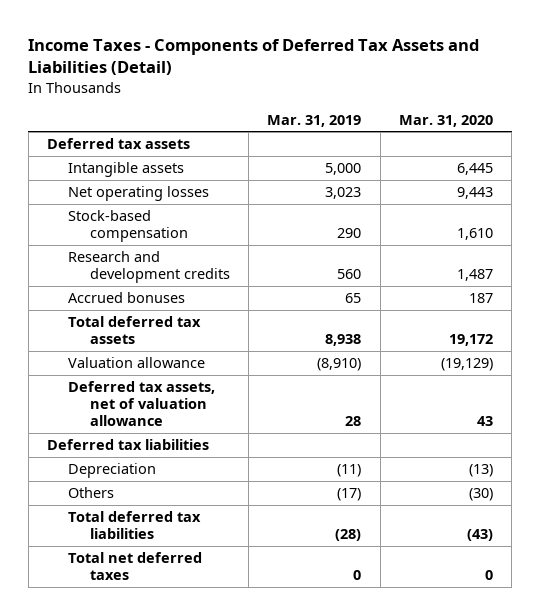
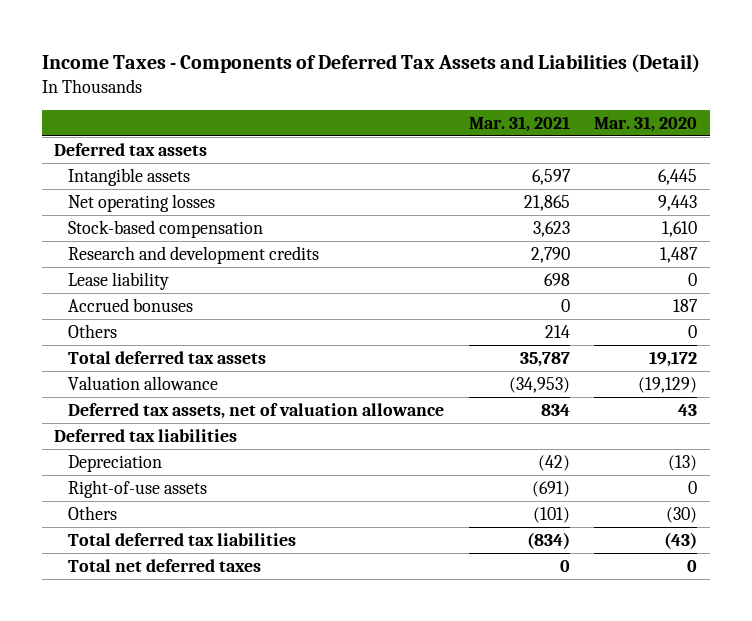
[267,114,362,127] Mar. 31, 2019 -> none
none -> [468,115,570,132] Mar. 31, 2021
none -> [68,271,170,290] Lease liability
none -> [68,323,118,338] Others
none -> [68,479,208,498] Right-of-use assets

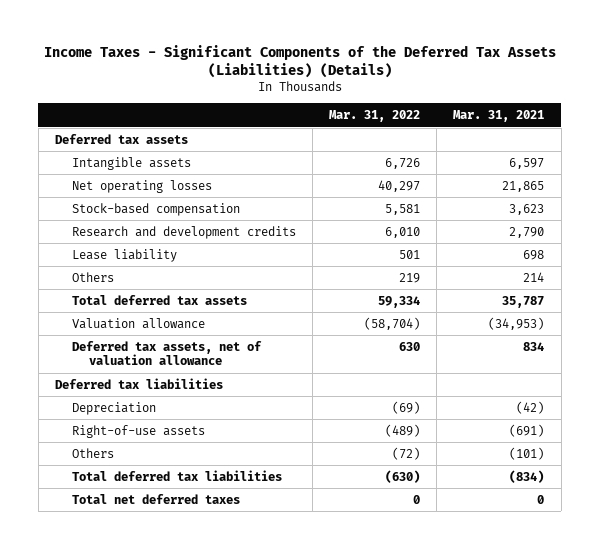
[42,54,701,74] Income Taxes - Components of Deferred Tax Assets and Liabilities (Detail) -> [43,44,556,79] Income Taxes - Significant Components of the Deferred Tax Assets (Liabilities) (Details)
[594,115,698,132] Mar. 31, 2020 -> none
none -> [329,110,421,123] Mar. 31, 2022
[68,297,194,312] Accrued bonuses -> none

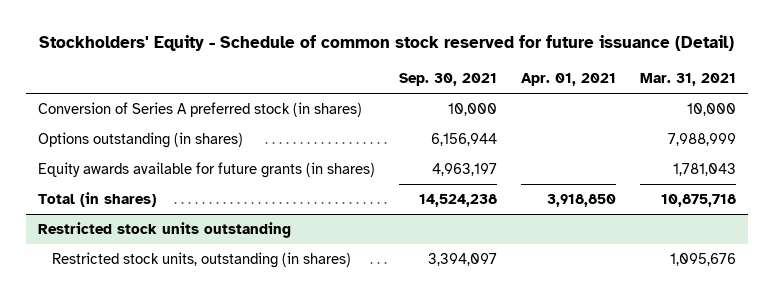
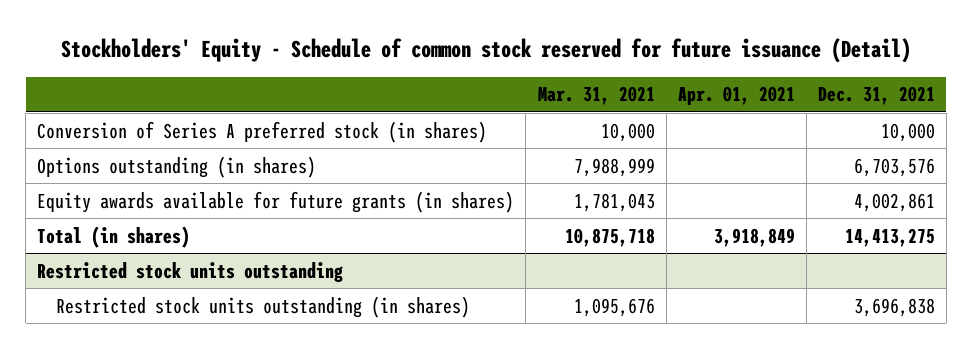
[398,73,497,87] Sep. 30, 2021 -> none
none -> [817,86,935,106] Dec. 31, 2021
[546,194,616,208] 3,918,850 -> [713,227,795,247] 3,918,849
[51,252,351,269] Restricted stock units, outstanding (in shares) -> [55,295,470,318] Restricted stock units outstanding (in shares)

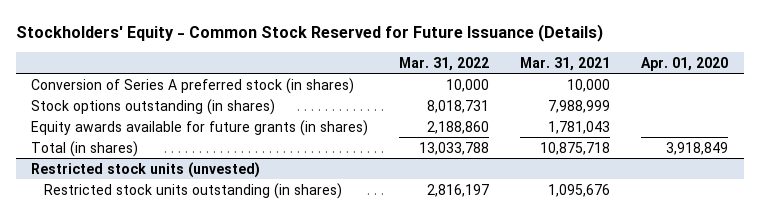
[61,37,912,63] Stockholders' Equity - Schedule of common stock reserved for future issuance (Detail) -> [15,23,603,42] Stockholders' Equity - Common Stock Reserved for Future Issuance (Details)
[677,86,795,106] Apr. 01, 2021 -> none
[817,86,935,106] Dec. 31, 2021 -> none
none -> [399,56,490,71] Mar. 31, 2022
none -> [641,56,729,71] Apr. 01, 2020
[37,155,317,178] Options outstanding (in shares) -> [31,98,276,115] Stock options outstanding (in shares)
[37,261,344,282] Restricted stock units outstanding -> [31,161,261,178] Restricted stock units (unvested)

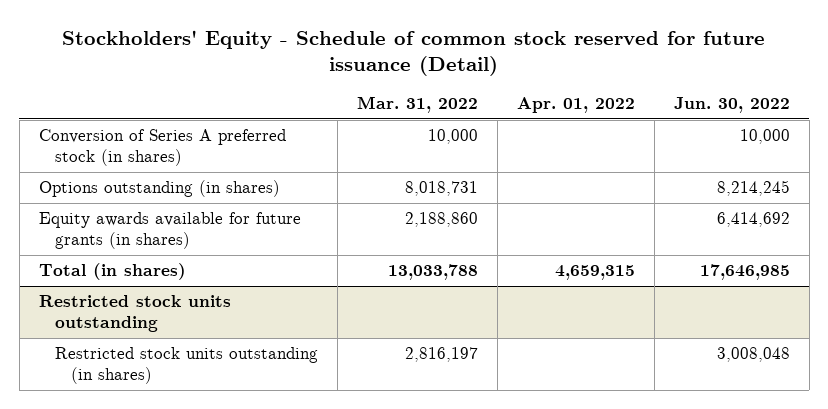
[15,23,603,42] Stockholders' Equity - Common Stock Reserved for Future Issuance (Details) -> [62,30,766,77] Stockholders' Equity - Schedule of common stock reserved for future issuance (Detail)
[520,56,611,71] Mar. 31, 2021 -> none
[641,56,729,71] Apr. 01, 2020 -> none
none -> [516,97,635,114] Apr. 01, 2022
none -> [673,97,790,114] Jun. 30, 2022
[31,98,276,115] Stock options outstanding (in shares) -> [38,180,280,198] Options outstanding (in shares)
[31,161,261,178] Restricted stock units (unvested) -> [38,295,231,333] Restricted stock units outstanding

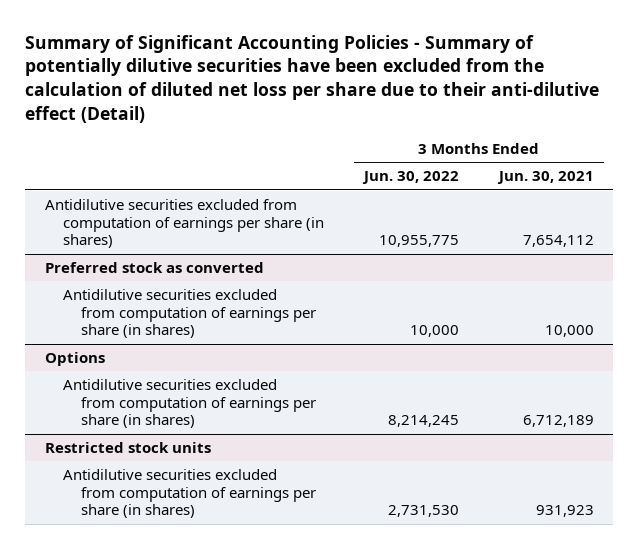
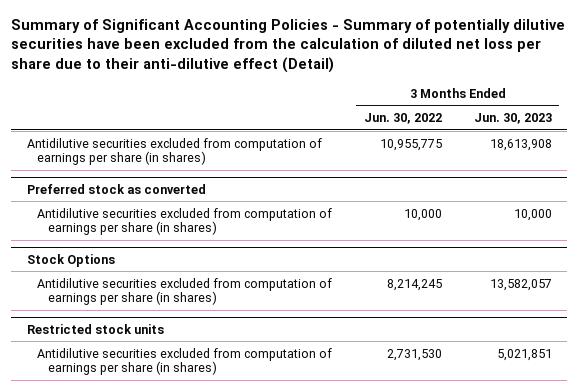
[496,171,594,185] Jun. 30, 2021 -> none
none -> [473,112,552,124] Jun. 30, 2023
[45,352,106,367] Options -> [26,253,115,267] Stock Options

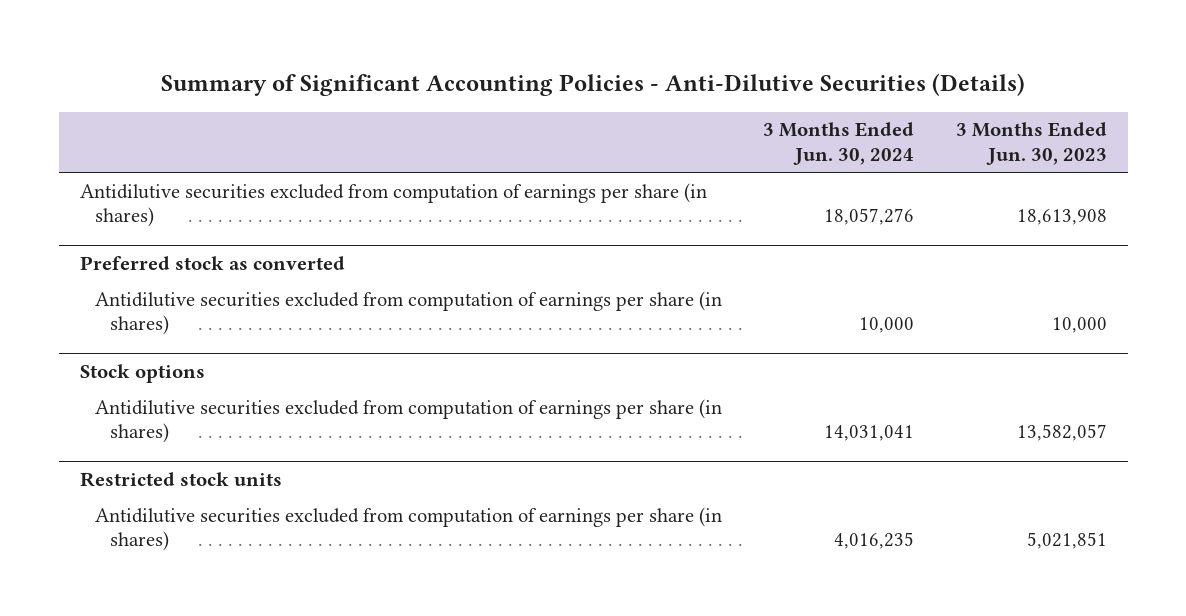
[10,19,565,73] Summary of Significant Accounting Policies - Summary of potentially dilutive securities have been excluded from the calculation of diluted net loss per share due to their anti-dilutive effect (Detail) -> [161,73,1026,97] Summary of Significant Accounting Policies - Anti-Dilutive Securities (Details)
[363,112,442,124] Jun. 30, 2022 -> none
none -> [763,122,915,166] 3 Months Ended Jun. 30, 2024
[26,253,115,267] Stock Options -> [79,363,205,383] Stock options

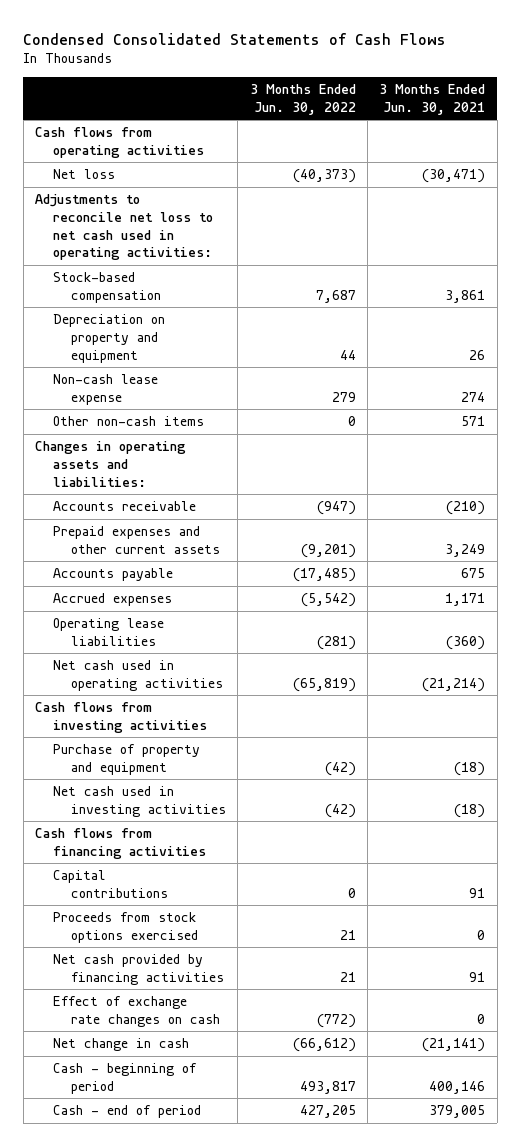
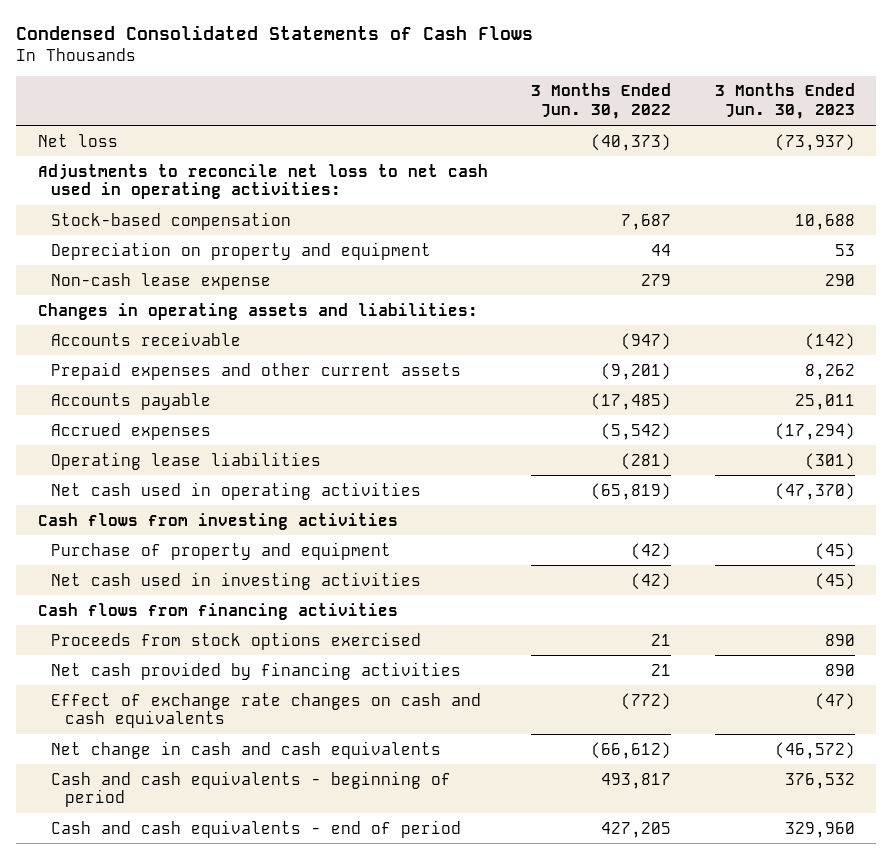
[379,84,486,115] 3 Months Ended Jun. 30, 2021 -> none
none -> [714,83,855,120] 3 Months Ended Jun. 30, 2023
[34,127,204,158] Cash flows from operating activities -> none
[52,416,204,427] Other non-cash items -> none
[52,870,168,898] Capital contributions -> none
[52,996,220,1027] Effect of exchange rate changes on cash -> [51,692,482,729] Effect of exchange rate changes on cash and cash equivalents
[52,1038,189,1052] Net change in cash -> [51,740,442,759] Net change in cash and cash equivalents
[52,1063,197,1094] Cash - beginning of period -> [51,770,452,808] Cash and cash equivalents - beginning of period
[52,1105,201,1119] Cash - end of period -> [51,819,462,838] Cash and cash equivalents - end of period

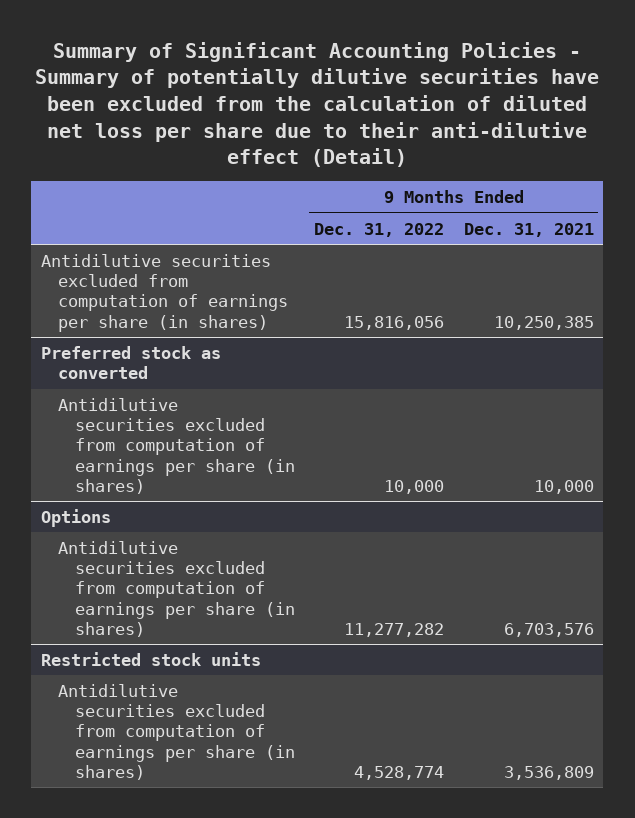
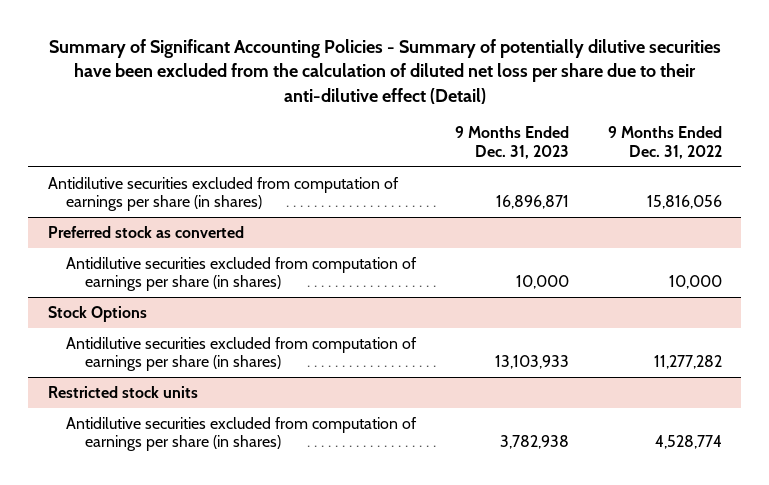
[463,222,594,237] Dec. 31, 2021 -> none
none -> [454,126,569,159] 9 Months Ended Dec. 31, 2023
[41,508,112,527] Options -> [47,305,147,322] Stock Options

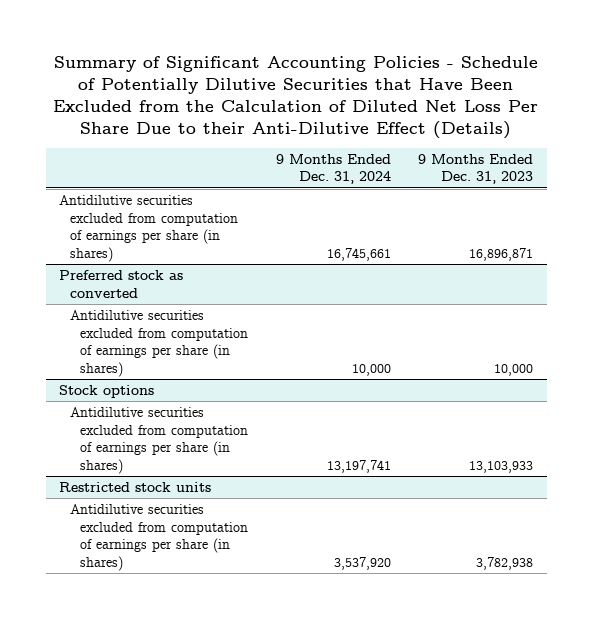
[48,38,721,104] Summary of Significant Accounting Policies - Summary of potentially dilutive securities have been excluded from the calculation of diluted net loss per share due to their anti-dilutive effect (Detail) -> [53,55,539,139] Summary of Significant Accounting Policies - Schedule of Potentially Dilutive Securities that Have Been Excluded from the Calculation of Diluted Net Loss Per Share Due to their Anti-Dilutive Effect (Details)
[607,126,722,159] 9 Months Ended Dec. 31, 2022 -> none
none -> [275,153,391,185] 9 Months Ended Dec. 31, 2024
[47,305,147,322] Stock Options -> [59,385,155,399] Stock options

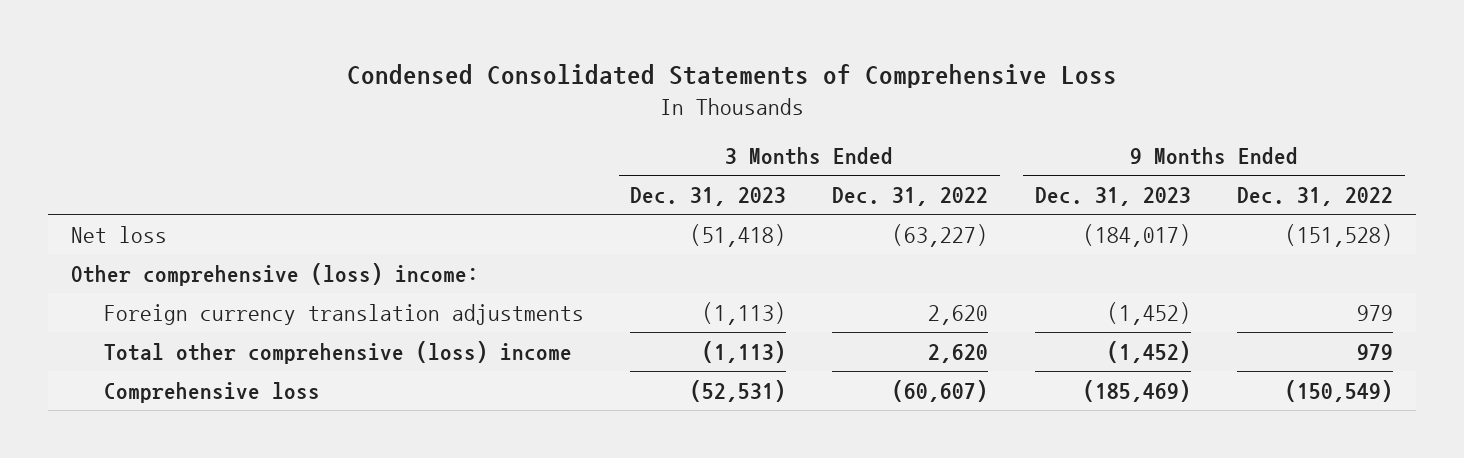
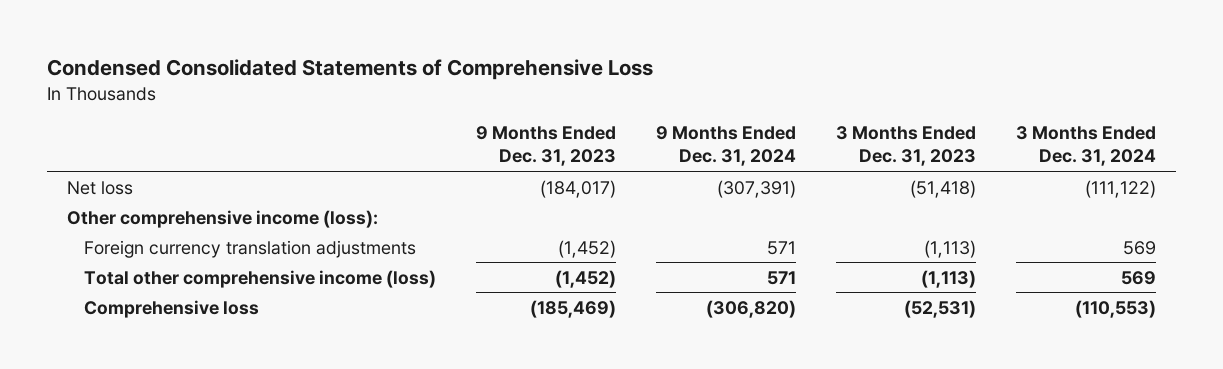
[832,187,989,207] Dec. 31, 2022 -> none
[1236,187,1393,207] Dec. 31, 2022 -> none
none -> [656,126,797,167] 9 Months Ended Dec. 31, 2024
none -> [1016,126,1157,167] 3 Months Ended Dec. 31, 2024
[70,262,479,286] Other comprehensive (loss) income: -> [67,209,379,228] Other comprehensive income (loss):
[103,340,572,364] Total other comprehensive (loss) income -> [83,269,436,288] Total other comprehensive income (loss)

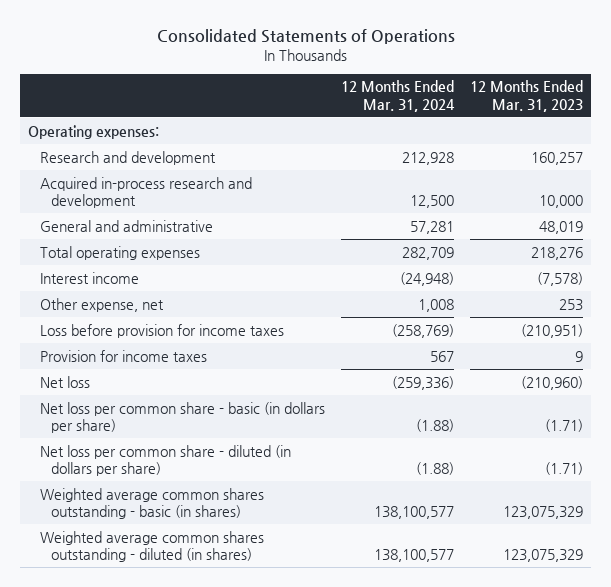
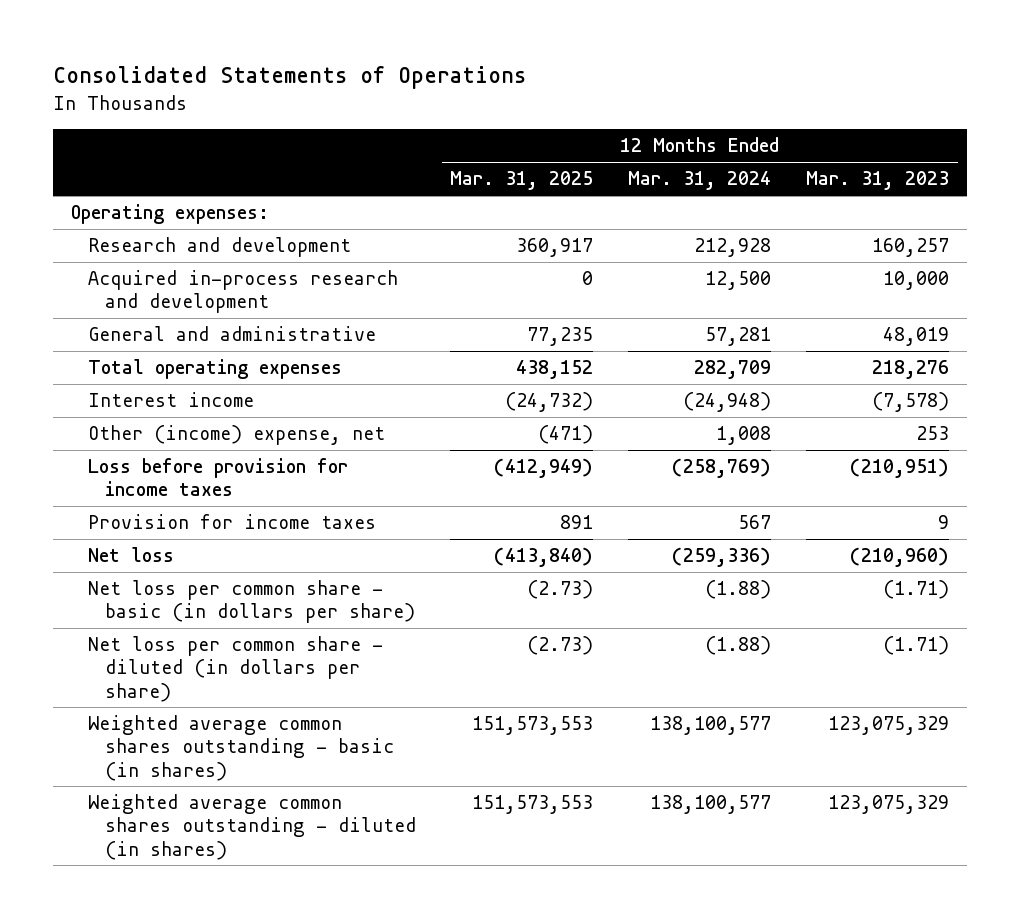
none -> [450,171,594,191] Mar. 31, 2025
[39,297,164,312] Other expense, net -> [87,425,385,446] Other (income) expense, net

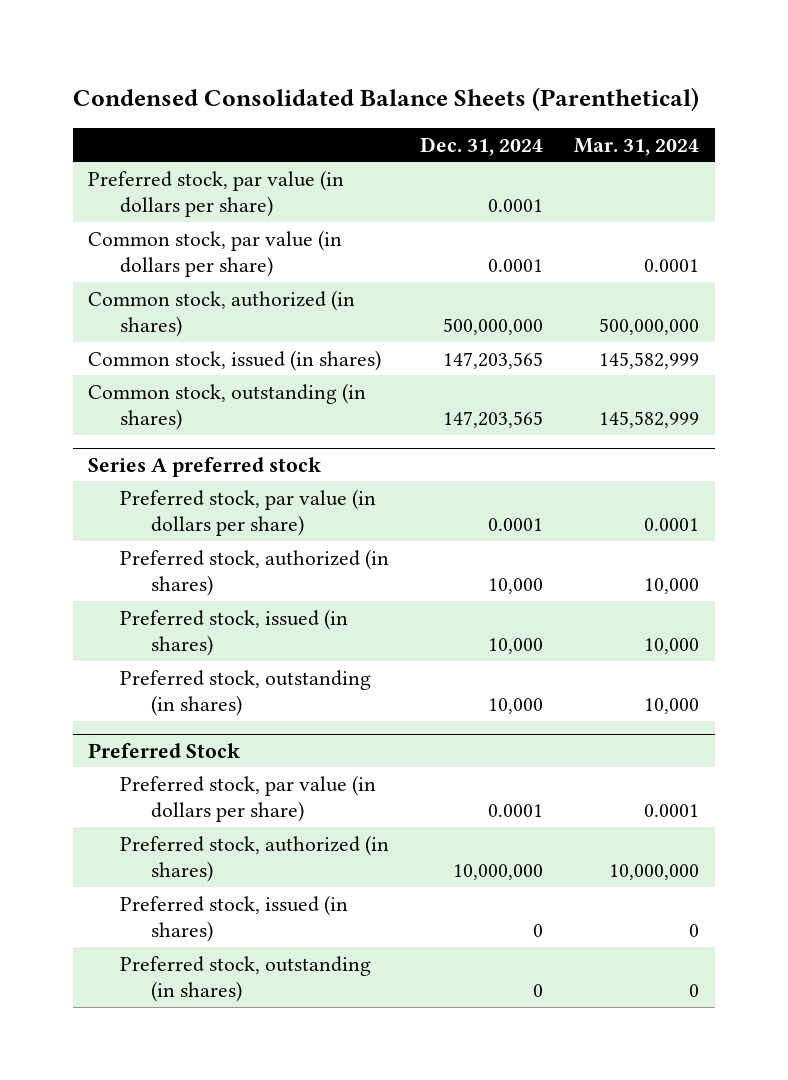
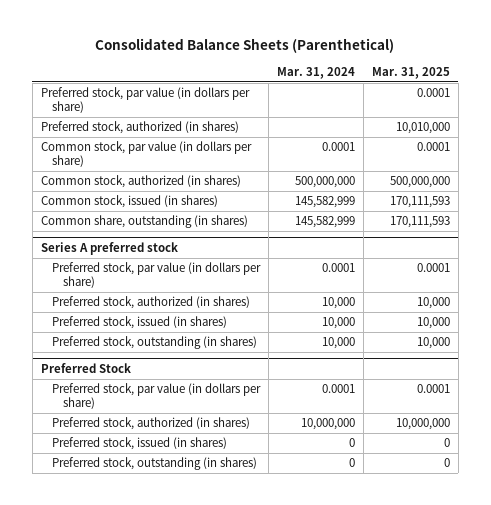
[72,87,699,112] Condensed Consolidated Balance Sheets (Parenthetical) -> [95,38,395,54] Consolidated Balance Sheets (Parenthetical)
[419,136,543,156] Dec. 31, 2024 -> none
none -> [371,67,450,80] Mar. 31, 2025
none -> [40,121,239,135] Preferred stock, authorized (in shares)
[88,382,367,431] Common stock, outstanding (in shares) -> [40,215,248,229] Common share, outstanding (in shares)

